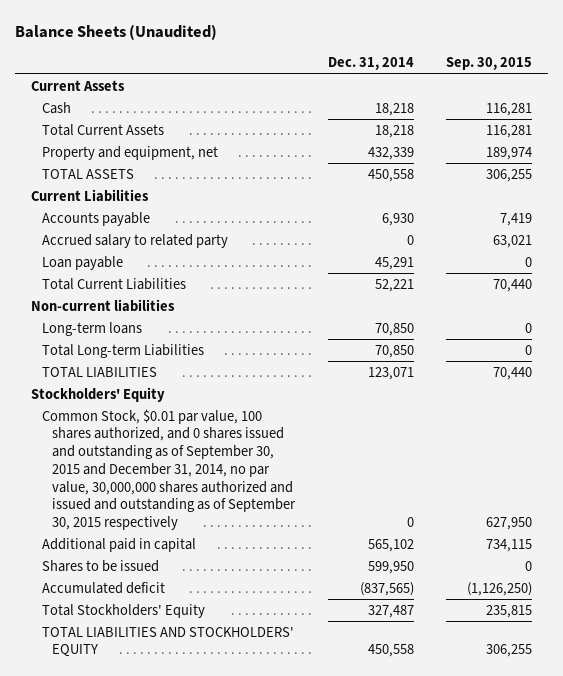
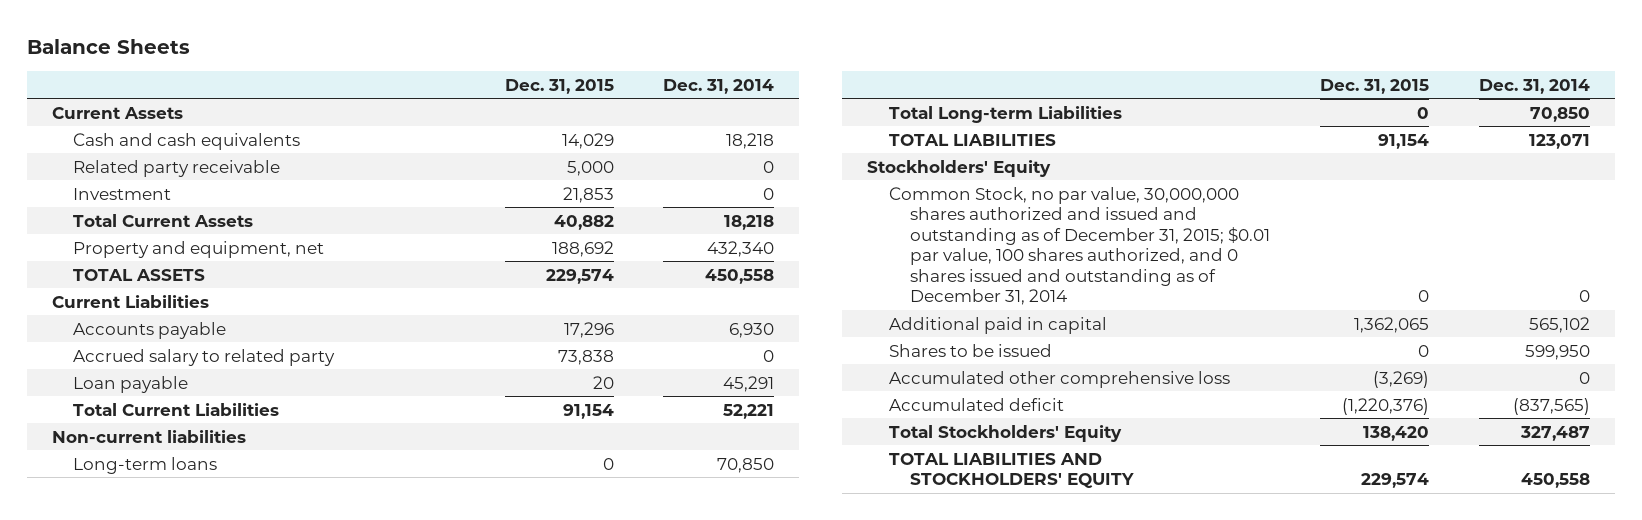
[14,24,217,41] Balance Sheets (Unaudited) -> [26,38,190,54] Balance Sheets
[446,57,533,71] Sep. 30, 2015 -> none
none -> [504,78,614,94] Dec. 31, 2015
[41,101,71,114] Cash -> [73,132,301,150] Cash and cash equivalents
none -> [73,159,281,177] Related party receivable
none -> [73,187,172,200] Investment
[367,146,414,160] 432,339 -> [707,240,775,257] 432,340
[41,408,297,531] Common Stock, $0.01 par value, 100 shares authorized, and 0 shares issued and outstanding as of September 30, 2015 and December 31, 2014, no par value, 30,000,000 shares authorized and issued and outstanding as of September 30, 2015 respectively -> [888,186,1271,306] Common Stock, no par value, 30,000,000 shares authorized and issued and outstanding as of December 31, 2015; $0.01 par value, 100 shares authorized, and 0 shares issued and outstanding as of December 31, 2014
none -> [888,370,1230,388] Accumulated other comprehensive loss

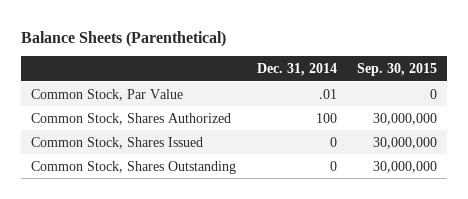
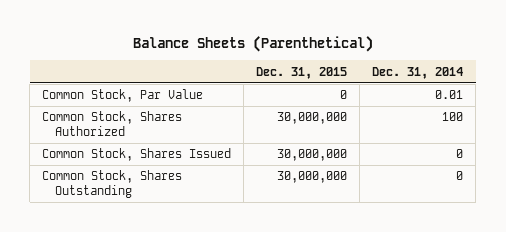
[356,63,437,77] Sep. 30, 2015 -> none
none -> [256,66,348,79] Dec. 31, 2015
[318,88,337,99] .01 -> [435,90,464,100] 0.01

